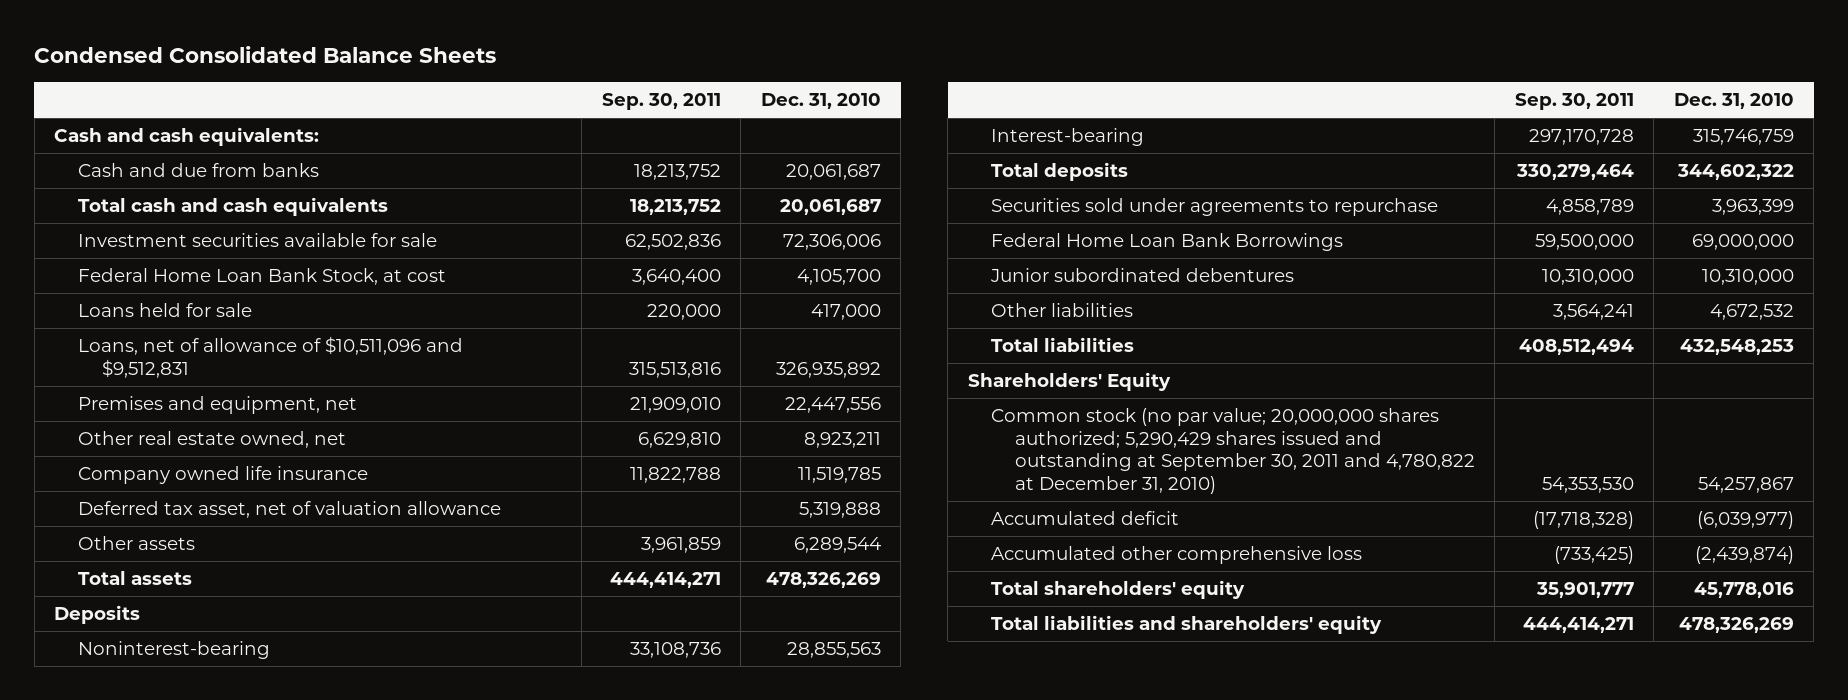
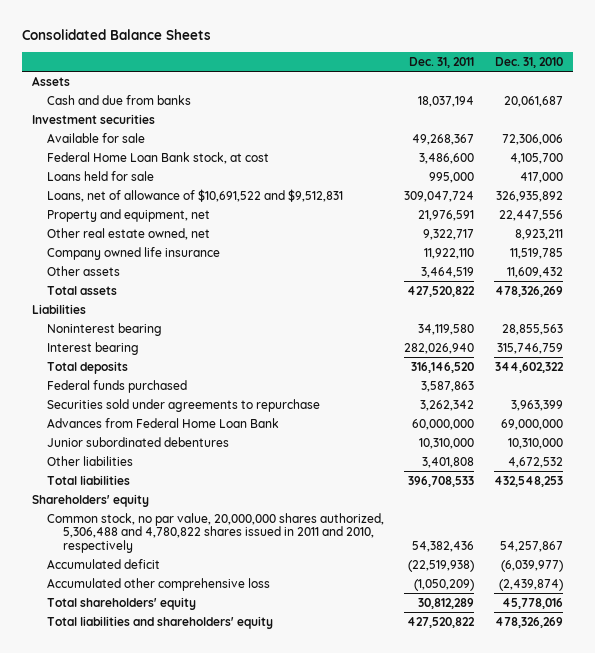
[34,46,497,64] Condensed Consolidated Balance Sheets -> [22,29,212,41] Consolidated Balance Sheets
[601,93,721,111] Sep. 30, 2011 -> none
none -> [409,56,475,68] Dec. 31, 2011
[54,127,320,147] Cash and cash equivalents: -> none
none -> [32,75,71,86] Assets
[78,197,389,217] Total cash and cash equivalents -> none
none -> [32,113,156,124] Investment securities
[78,233,438,248] Investment securities available for sale -> [47,132,146,143] Available for sale
[78,268,447,286] Federal Home Loan Bank Stock, at cost -> [47,151,270,164] Federal Home Loan Bank stock, at cost
[78,336,464,378] Loans, net of allowance of $10,511,096 and $9,512,831 -> [47,188,344,202] Loans, net of allowance of $10,691,522 and $9,512,831
[78,396,358,415] Premises and equipment, net -> [47,208,211,222] Property and equipment, net
[78,501,502,519] Deferred tax asset, net of valuation allowance -> none
[793,537,881,554] 6,289,544 -> [507,266,564,278] 11,609,432
[54,605,141,625] Deposits -> none
none -> [32,303,87,314] Liabilities
[78,641,271,660] Noninterest-bearing -> [47,322,163,336] Noninterest bearing
[991,128,1145,147] Interest-bearing -> [47,341,140,355] Interest bearing
none -> [47,379,188,393] Federal funds purchased
[991,233,1344,252] Federal Home Loan Bank Borrowings -> [47,417,280,428] Advances from Federal Home Loan Bank
[967,372,1171,392] Shareholders' Equity -> [32,493,150,507] Shareholders' equity
[991,408,1475,494] Common stock (no par value; 20,000,000 shares authorized; 5,290,429 shares issued and outstanding at September 30, 2011 and 4,780,822 at December 31, 2010) -> [47,512,385,554] Common stock, no par value, 20,000,000 shares authorized, 5,306,488 and 4,780,822 shares issued in 2011 and 2010, respectively

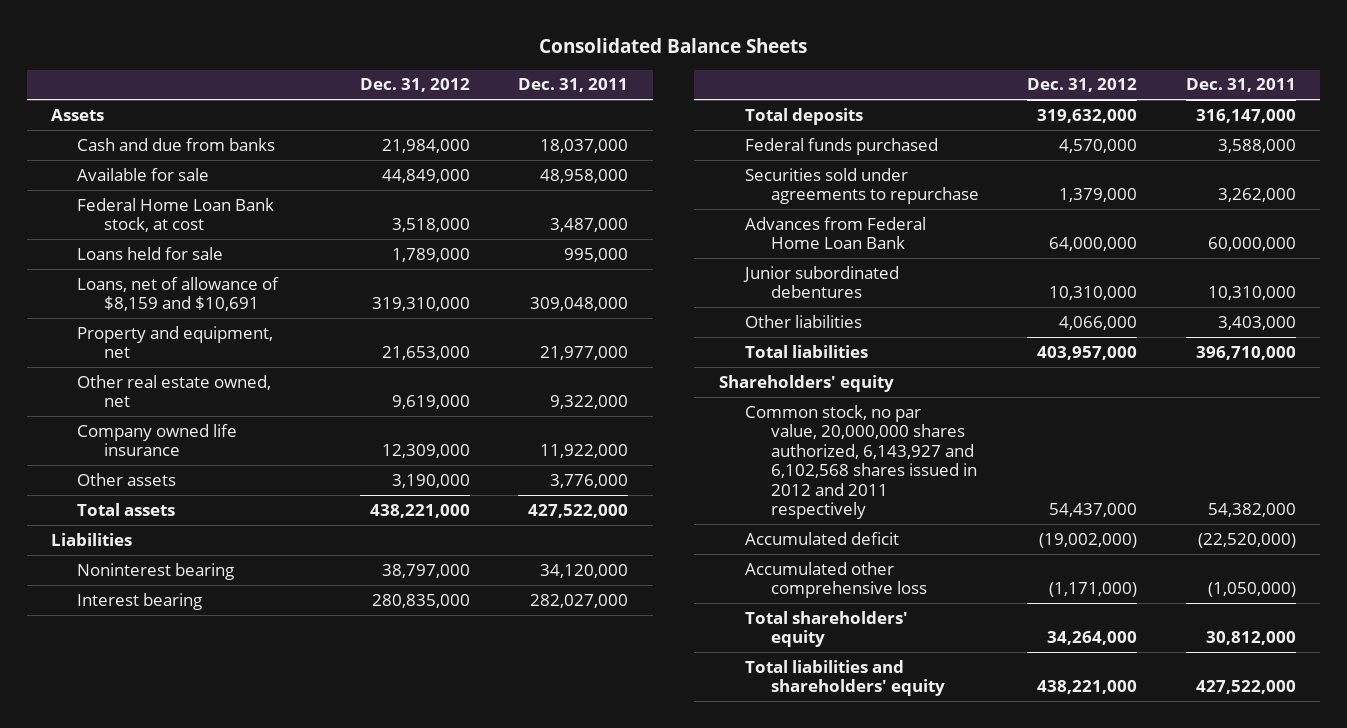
[495,56,564,68] Dec. 31, 2010 -> none
none -> [360,78,471,93] Dec. 31, 2012
[32,113,156,124] Investment securities -> none
[418,95,475,107] 18,037,194 -> [540,138,629,153] 18,037,000
[412,133,475,145] 49,268,367 -> [540,168,629,183] 48,958,000
[419,152,475,164] 3,486,600 -> [550,218,629,233] 3,487,000
[47,188,344,202] Loans, net of allowance of $10,691,522 and $9,512,831 -> [77,276,280,312] Loans, net of allowance of $8,159 and $10,691
[404,190,475,202] 309,047,724 -> [530,297,629,312] 309,048,000
[418,209,475,221] 21,976,591 -> [540,346,629,361] 21,977,000
[423,228,475,240] 9,322,717 -> [550,395,629,410] 9,322,000
[424,247,475,259] 11,922,110 -> [540,444,629,459] 11,922,000
[421,266,475,278] 3,464,519 -> [550,473,629,488] 3,776,000
[407,285,476,297] 427,520,822 -> [528,503,629,518] 427,522,000
[418,323,475,335] 34,119,580 -> [540,563,629,578] 34,120,000
[404,342,475,354] 282,026,940 -> [530,593,629,608] 282,027,000
[411,361,475,373] 316,146,520 -> [1195,108,1296,123] 316,147,000
[421,380,475,392] 3,587,863 -> [1217,138,1296,153] 3,588,000
[420,399,475,411] 3,262,342 -> [1217,188,1296,203] 3,262,000
[422,456,475,468] 3,401,808 -> [1217,315,1296,330] 3,403,000
[408,475,475,487] 396,708,533 -> [1195,345,1296,360] 396,710,000
[47,512,385,554] Common stock, no par value, 20,000,000 shares authorized, 5,306,488 and 4,780,822 shares issued in 2011 and 2010, respectively -> [744,404,978,520] Common stock, no par value, 20,000,000 shares authorized, 6,143,927 and 6,102,568 shares issued in 2012 and 2011 respectively
[412,541,475,553] 54,382,436 -> [1207,503,1296,518] 54,382,000
[408,559,475,572] (22,519,938) -> [1197,532,1296,548] (22,520,000)
[414,578,475,591] (1,050,209) -> [1207,582,1296,598] (1,050,000)
[418,597,475,609] 30,812,289 -> [1205,631,1296,646] 30,812,000
[407,616,476,628] 427,520,822 -> [1195,680,1296,695] 427,522,000

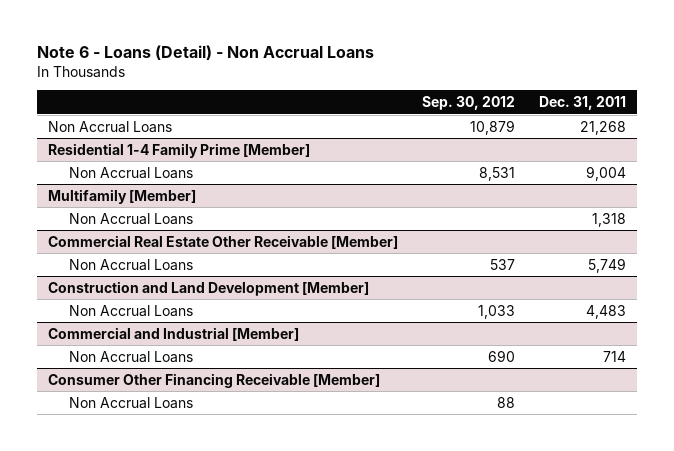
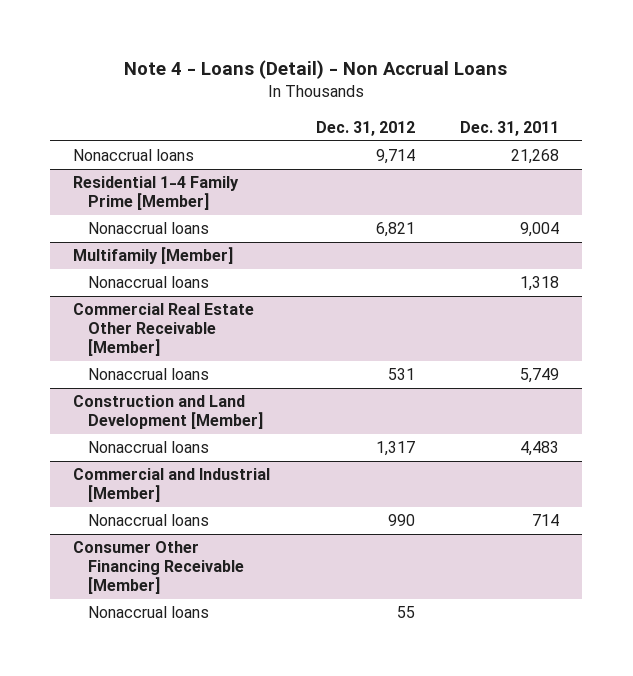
[36,44,374,60] Note 6 - Loans (Detail) - Non Accrual Loans -> [124,60,508,80] Note 4 - Loans (Detail) - Non Accrual Loans
[421,95,515,110] Sep. 30, 2012 -> none
none -> [315,120,415,136] Dec. 31, 2012
[48,120,173,133] Non Accrual Loans -> [73,149,195,162] Nonaccrual loans
[69,166,194,179] Non Accrual Loans -> [88,222,210,235] Nonaccrual loans
[69,212,194,225] Non Accrual Loans -> [88,276,210,289] Nonaccrual loans
[69,258,194,271] Non Accrual Loans -> [88,368,210,381] Nonaccrual loans
[69,304,194,317] Non Accrual Loans -> [88,441,210,454] Nonaccrual loans
[69,350,194,363] Non Accrual Loans -> [88,514,210,527] Nonaccrual loans
[69,396,194,409] Non Accrual Loans -> [88,606,210,619] Nonaccrual loans

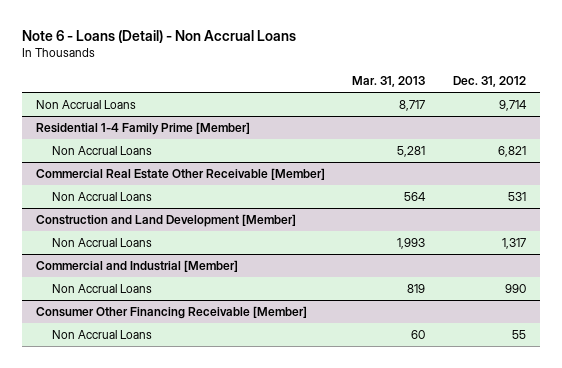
[124,60,508,80] Note 4 - Loans (Detail) - Non Accrual Loans -> [21,29,296,43] Note 6 - Loans (Detail) - Non Accrual Loans
[460,120,560,136] Dec. 31, 2011 -> none
none -> [352,76,426,88] Mar. 31, 2013
[73,149,195,162] Nonaccrual loans -> [35,100,136,110] Non Accrual Loans
[73,247,234,265] Multifamily [Member] -> none
[88,276,210,289] Nonaccrual loans -> none
[88,222,210,235] Nonaccrual loans -> [51,146,152,156] Non Accrual Loans
[88,368,210,381] Nonaccrual loans -> [51,192,152,202] Non Accrual Loans
[88,441,210,454] Nonaccrual loans -> [51,238,152,248] Non Accrual Loans
[88,514,210,527] Nonaccrual loans -> [51,284,152,294] Non Accrual Loans
[88,606,210,619] Nonaccrual loans -> [51,330,152,340] Non Accrual Loans

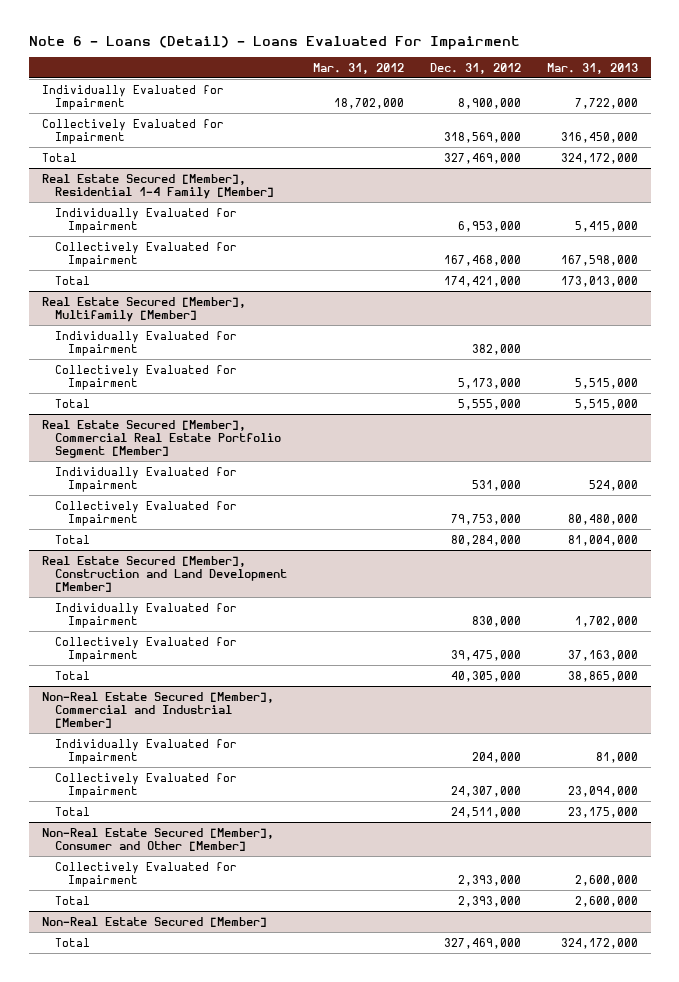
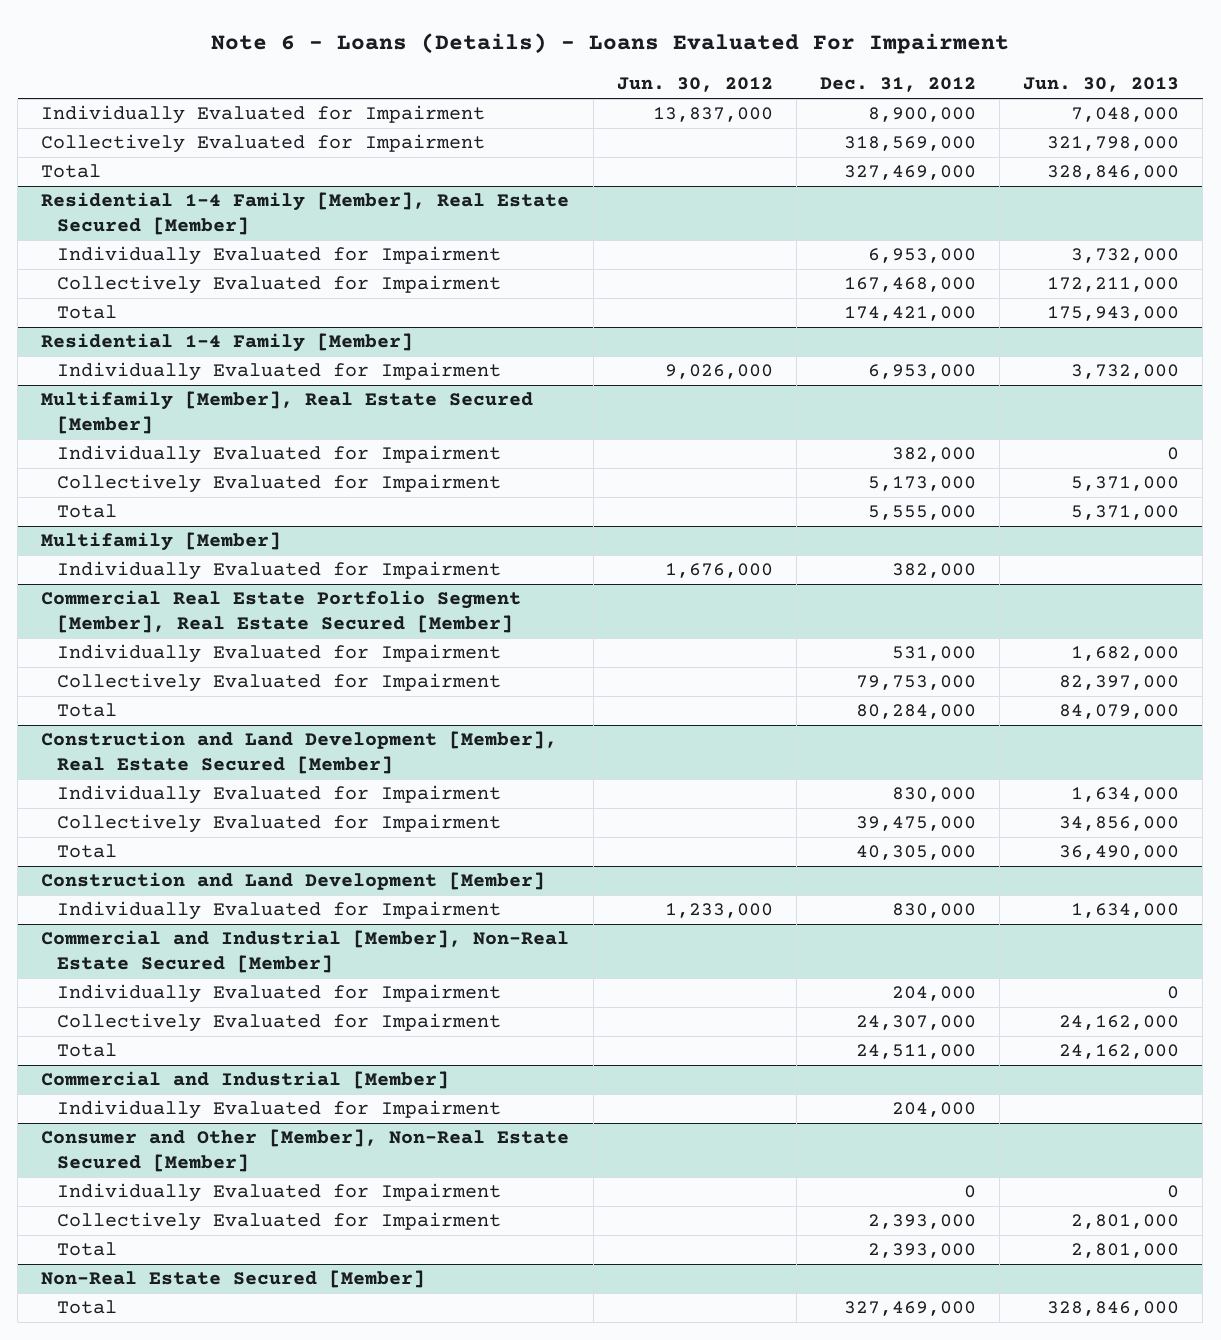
[28,35,520,50] Note 6 - Loans (Detail) - Loans Evaluated For Impairment -> [211,32,1010,54] Note 6 - Loans (Details) - Loans Evaluated For Impairment
[312,62,404,74] Mar. 31, 2012 -> none
[546,62,638,74] Mar. 31, 2013 -> none
none -> [616,77,773,93] Jun. 30, 2012
none -> [1023,77,1180,93] Jun. 30, 2013
[41,173,274,199] Real Estate Secured [Member], Residential 1-4 Family [Member] -> [41,192,570,235] Residential 1-4 Family [Member], Real Estate Secured [Member]
none -> [41,333,414,353] Residential 1-4 Family [Member]
none -> [57,362,502,382] Individually Evaluated for Impairment
[41,296,246,322] Real Estate Secured [Member], Multifamily [Member] -> [41,391,534,434] Multifamily [Member], Real Estate Secured [Member]
none -> [41,532,282,552] Multifamily [Member]
none -> [57,561,502,581] Individually Evaluated for Impairment
[41,419,281,458] Real Estate Secured [Member], Commercial Real Estate Portfolio Segment [Member] -> [41,590,522,633] Commercial Real Estate Portfolio Segment [Member], Real Estate Secured [Member]
[41,555,287,592] Real Estate Secured [Member], Construction and Land Development [Member] -> [41,731,558,774] Construction and Land Development [Member], Real Estate Secured [Member]
none -> [41,872,546,891] Construction and Land Development [Member]
none -> [57,901,502,921] Individually Evaluated for Impairment
[41,691,274,728] Non-Real Estate Secured [Member], Commercial and Industrial [Member] -> [41,930,570,973] Commercial and Industrial [Member], Non-Real Estate Secured [Member]
none -> [41,1071,450,1090] Commercial and Industrial [Member]
none -> [57,1100,502,1120] Individually Evaluated for Impairment
[41,827,274,851] Non-Real Estate Secured [Member], Consumer and Other [Member] -> [41,1129,570,1172] Consumer and Other [Member], Non-Real Estate Secured [Member]
none -> [57,1183,502,1203] Individually Evaluated for Impairment

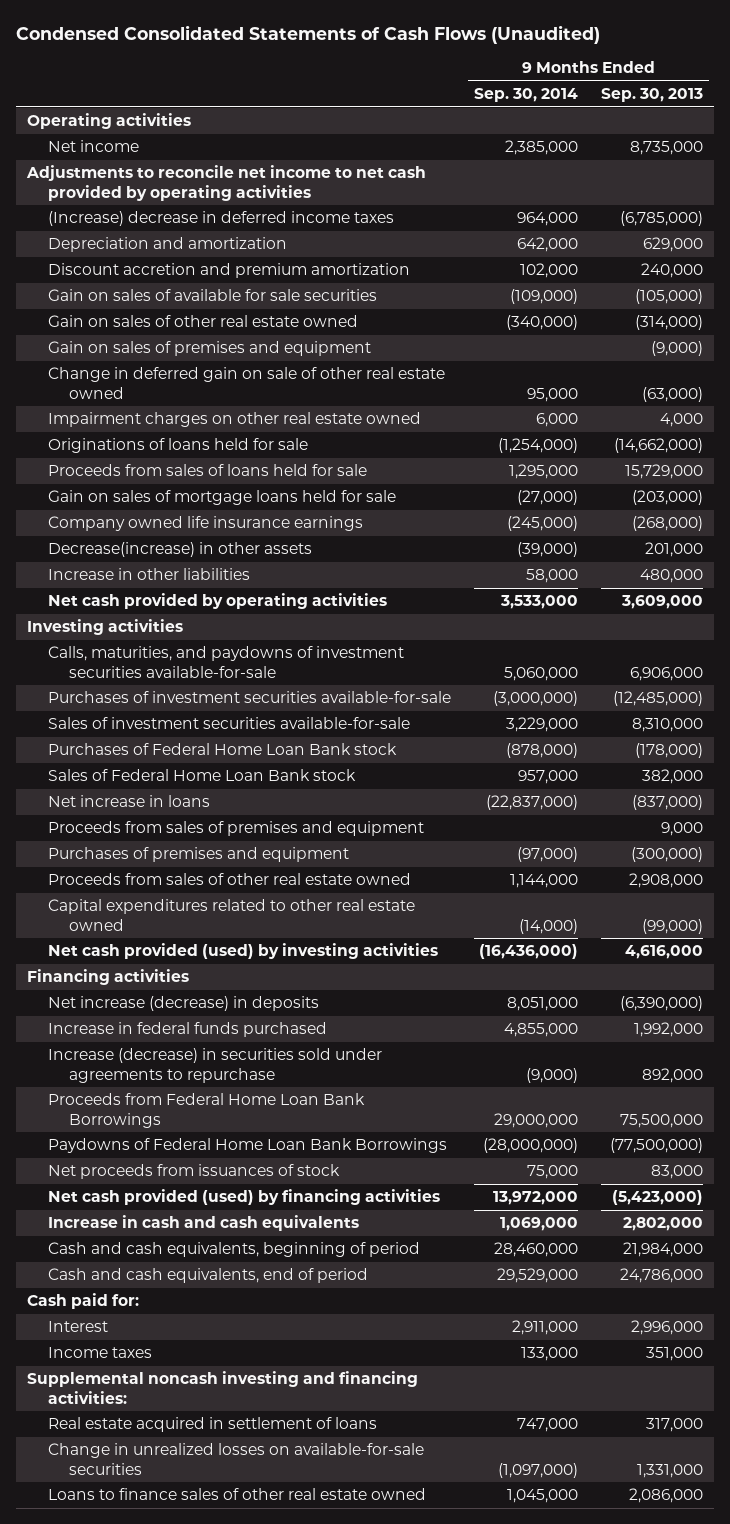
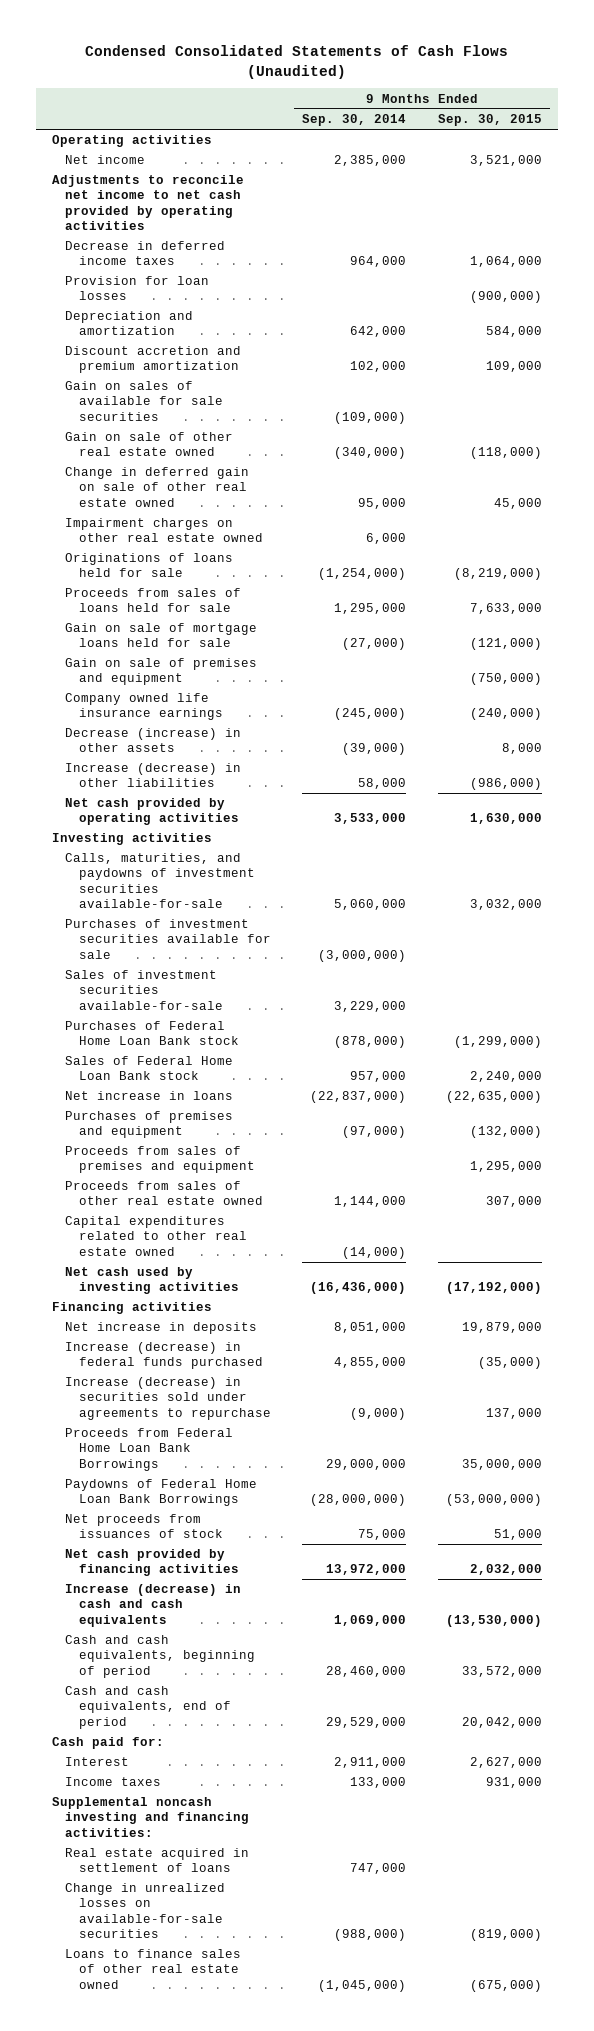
[601,88,704,103] Sep. 30, 2013 -> none
none -> [437,114,542,127] Sep. 30, 2015
[48,211,395,227] (Increase) decrease in deferred income taxes -> [65,241,226,266] Decrease in deferred income taxes
none -> [65,276,210,301] Provision for loan losses
[48,341,372,357] Gain on sales of premises and equipment -> none
[48,315,359,328] Gain on sales of other real estate owned -> [65,432,234,457] Gain on sale of other real estate owned
[48,490,397,506] Gain on sales of mortgage loans held for sale -> [65,623,258,648] Gain on sale of mortgage loans held for sale
none -> [65,658,258,686] Gain on sale of premises and equipment
[48,542,313,558] Decrease(increase) in other assets -> [65,728,242,753] Decrease (increase) in other assets
[48,568,251,581] Increase in other liabilities -> [65,763,242,788] Increase (decrease) in other liabilities
[48,691,452,704] Purchases of investment securities available-for-sale -> [65,919,271,959] Purchases of investment securities available for sale
[48,821,425,837] Proceeds from sales of premises and equipment -> [65,1146,255,1174] Proceeds from sales of premises and equipment
[48,943,439,960] Net cash provided (used) by investing activities -> [65,1267,239,1295] Net cash used by investing activities
[48,996,320,1012] Net increase (decrease) in deposits -> [65,1322,258,1335] Net increase in deposits
[48,1022,328,1038] Increase in federal funds purchased -> [65,1342,263,1370] Increase (decrease) in federal funds purchased
[48,1189,441,1206] Net cash provided (used) by financing activities -> [65,1549,239,1577] Net cash provided by financing activities
[48,1215,360,1232] Increase in cash and cash equivalents -> [65,1584,242,1627] Increase (decrease) in cash and cash equivalents
[498,1462,579,1478] (1,097,000) -> [334,1928,407,1941] (988,000)
[507,1489,579,1504] 1,045,000 -> [318,1979,407,1992] (1,045,000)

